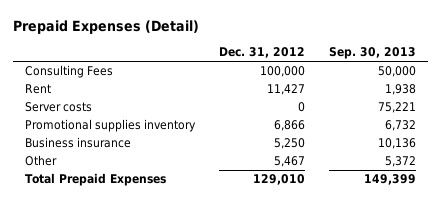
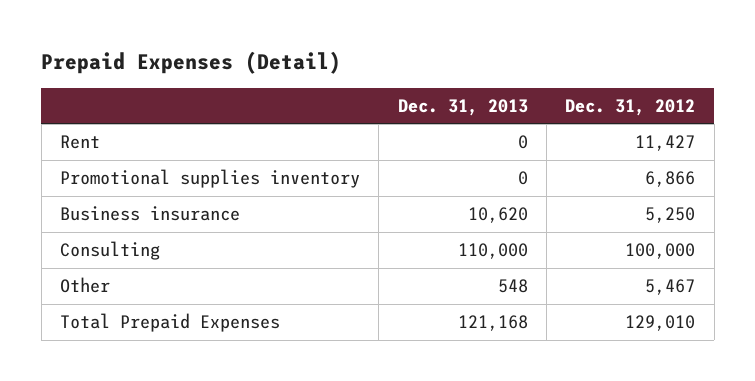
[328,47,416,60] Sep. 30, 2013 -> none
none -> [397,98,528,116] Dec. 31, 2013
[25,65,114,79] Consulting Fees -> none
[25,102,93,113] Server costs -> none
none -> [59,241,160,261] Consulting

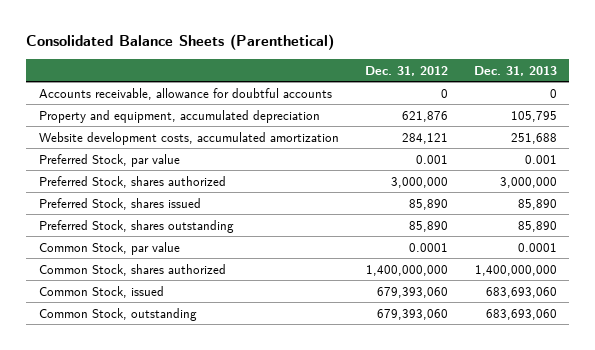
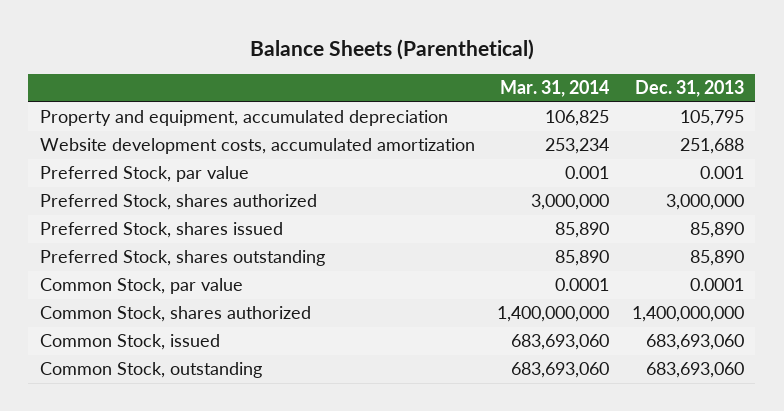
[25,34,334,51] Consolidated Balance Sheets (Parenthetical) -> [249,39,534,61] Balance Sheets (Parenthetical)
[364,65,448,76] Dec. 31, 2012 -> none
none -> [500,80,610,98] Mar. 31, 2014
[38,87,332,100] Accounts receivable, allowance for doubtful accounts -> none

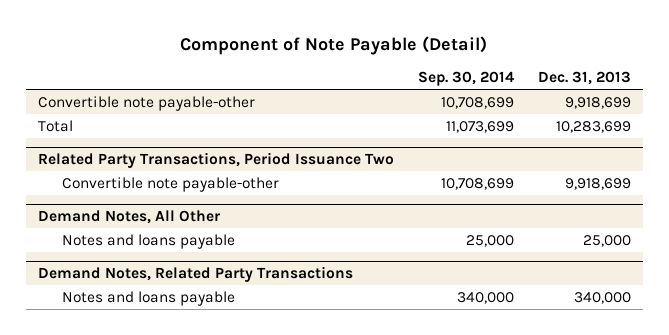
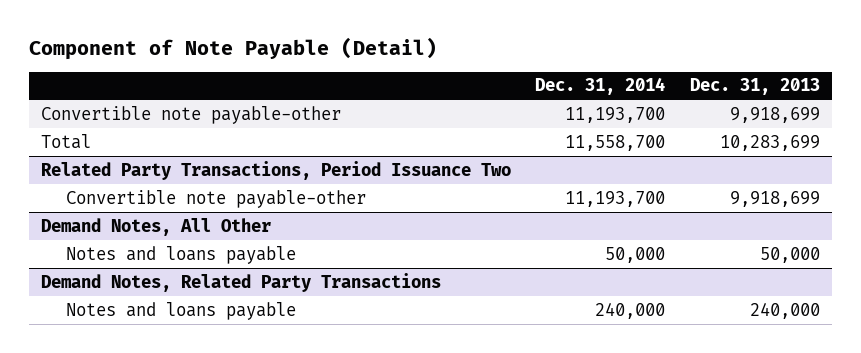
[417,71,514,87] Sep. 30, 2014 -> none
none -> [535,77,666,96] Dec. 31, 2014
[582,234,631,247] 25,000 -> [759,246,820,263] 50,000
[573,291,631,304] 340,000 -> [749,301,820,319] 240,000

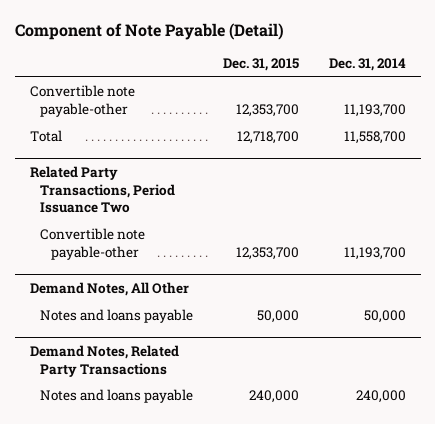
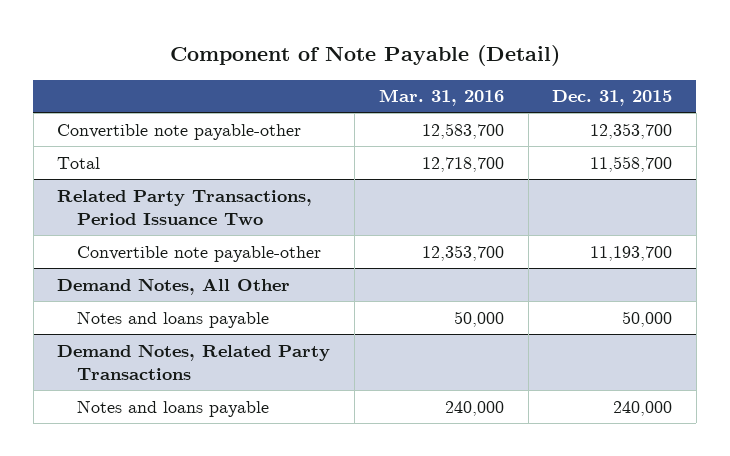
[328,58,406,72] Dec. 31, 2014 -> none
none -> [378,89,504,107] Mar. 31, 2016
[237,131,300,145] 12,718,700 -> [590,155,673,172] 11,558,700
[236,246,300,260] 12,353,700 -> [590,245,673,261] 11,193,700

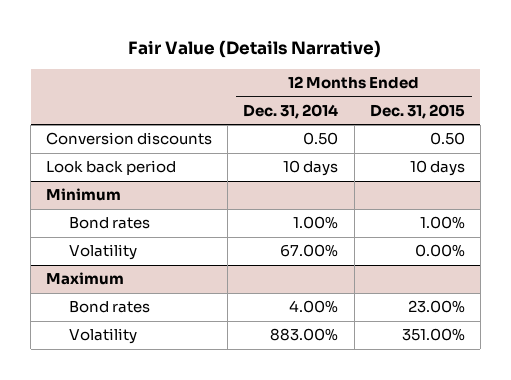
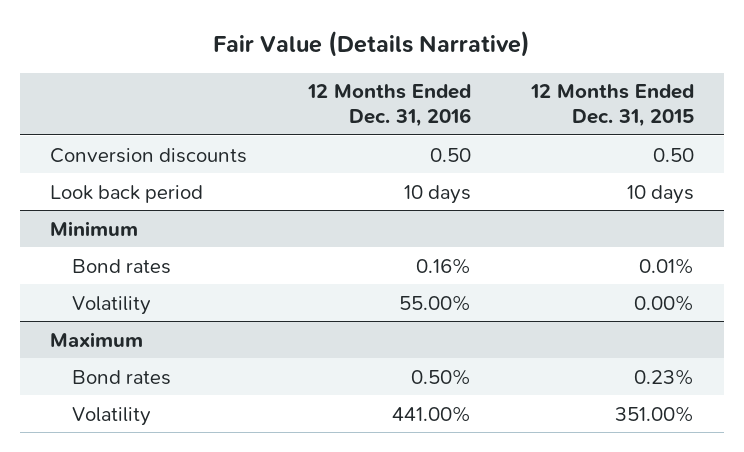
[243,103,339,119] Dec. 31, 2014 -> none
none -> [306,84,471,128] 12 Months Ended Dec. 31, 2016
[419,216,465,230] 1.00% -> [638,257,694,274] 0.01%
[407,300,465,314] 23.00% -> [633,368,694,385] 0.23%

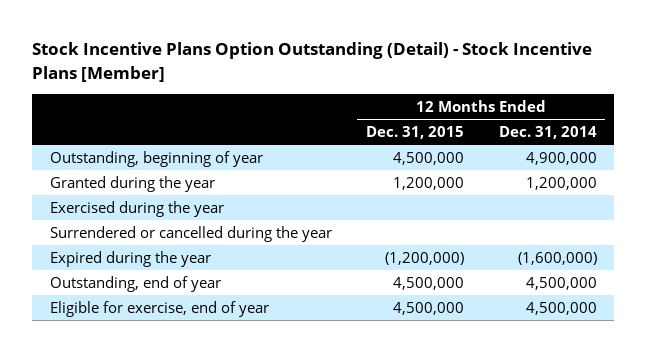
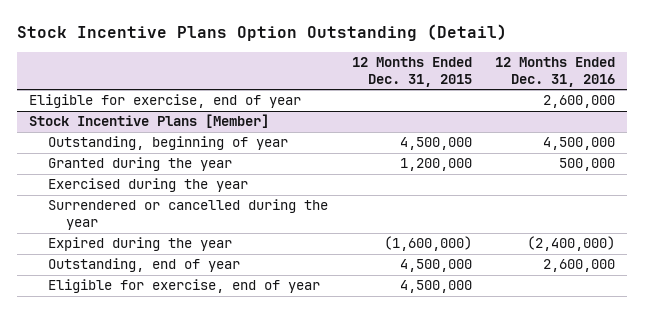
[32,42,593,82] Stock Incentive Plans Option Outstanding (Detail) - Stock Incentive Plans [Member] -> [17,24,508,42] Stock Incentive Plans Option Outstanding (Detail)
[498,126,597,140] Dec. 31, 2014 -> none
none -> [495,57,616,87] 12 Months Ended Dec. 31, 2016
none -> [29,94,302,109] Eligible for exercise, end of year
none -> [29,114,270,129] Stock Incentive Plans [Member]
[385,252,465,266] (1,200,000) -> [383,236,472,252] (1,600,000)

